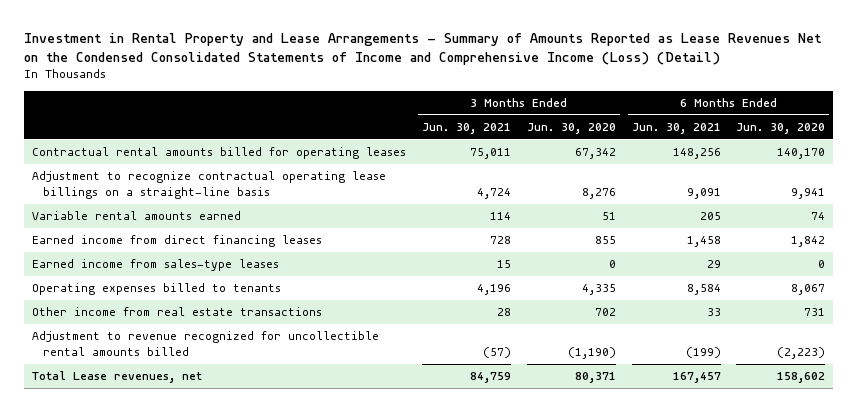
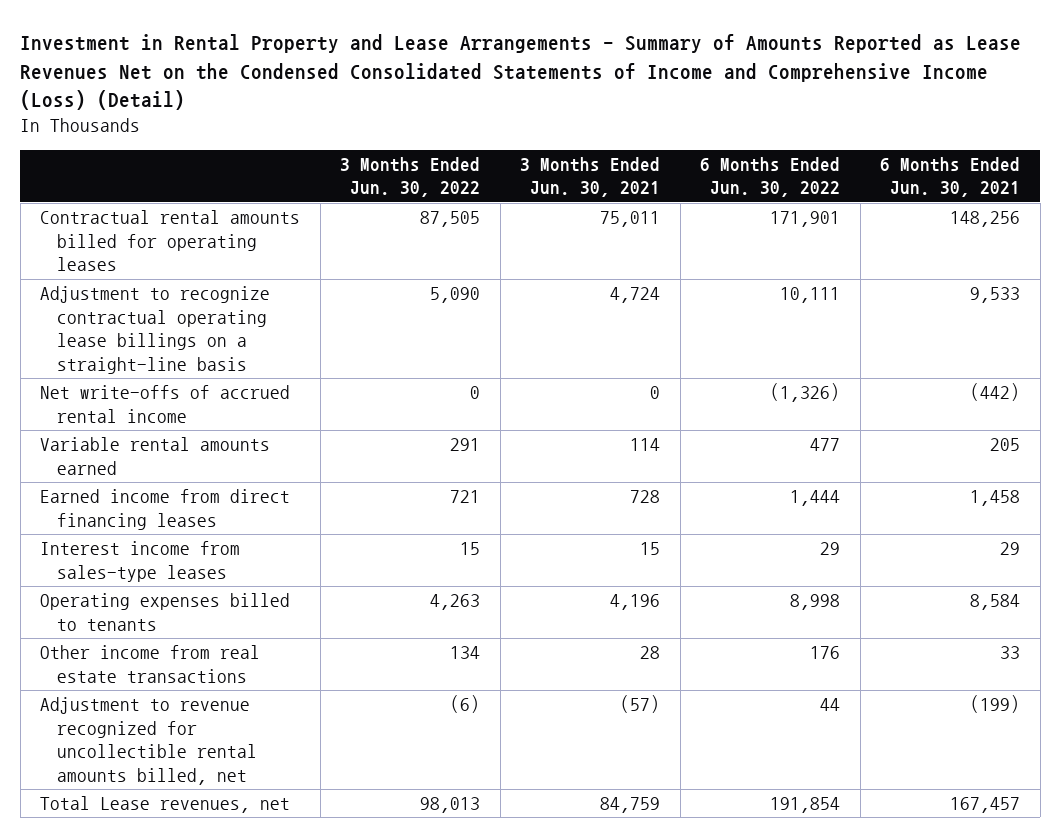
[526,123,616,135] Jun. 30, 2020 -> none
[736,123,826,135] Jun. 30, 2020 -> none
none -> [340,156,481,198] 3 Months Ended Jun. 30, 2022
none -> [700,156,841,198] 6 Months Ended Jun. 30, 2022
[686,187,721,199] 9,091 -> [970,287,1021,304] 9,533
none -> [40,385,291,423] Net write-offs of accrued rental income
[32,259,280,272] Earned income from sales-type leases -> [40,541,241,582] Interest income from sales-type leases
[32,331,380,356] Adjustment to revenue recognized for uncollectible rental amounts billed -> [40,697,258,786] Adjustment to revenue recognized for uncollectible rental amounts billed, net

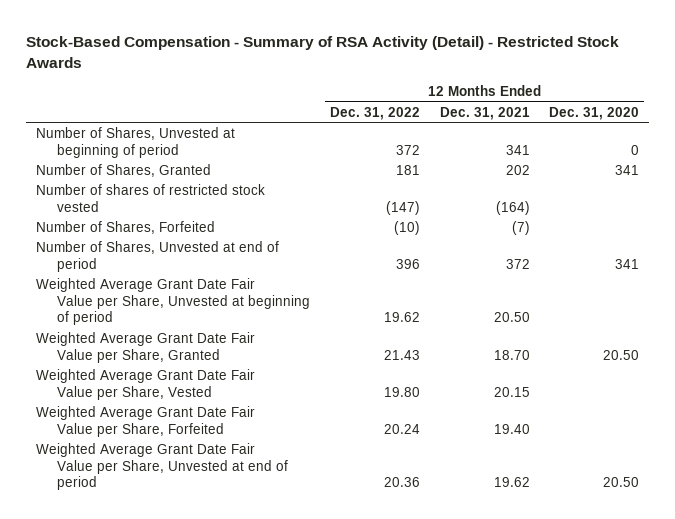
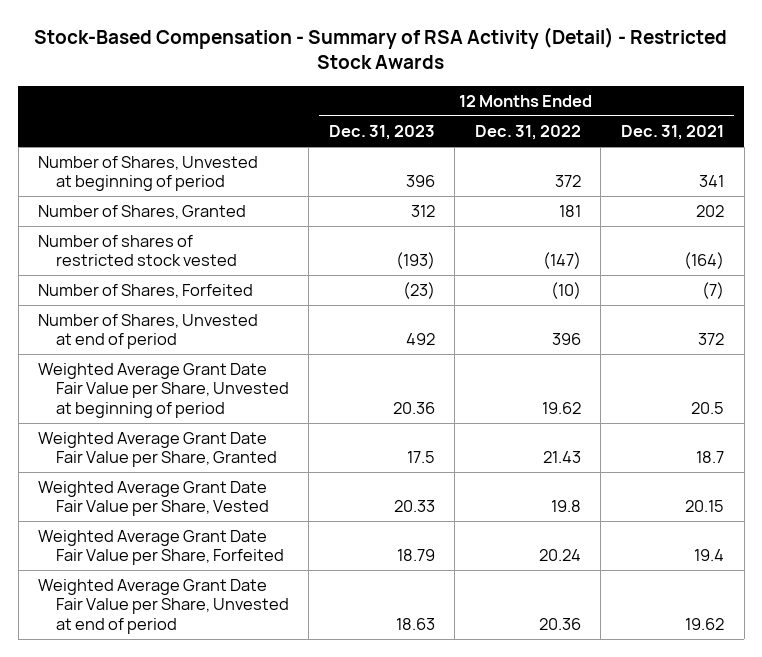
[549,106,640,120] Dec. 31, 2020 -> none
none -> [328,125,435,141] Dec. 31, 2023
[493,312,530,323] 20.50 -> [690,401,724,414] 20.5
[493,349,530,360] 18.70 -> [695,451,724,464] 18.7
[383,386,420,397] 19.80 -> [550,500,581,513] 19.8
[493,423,530,434] 19.40 -> [693,549,724,562] 19.4

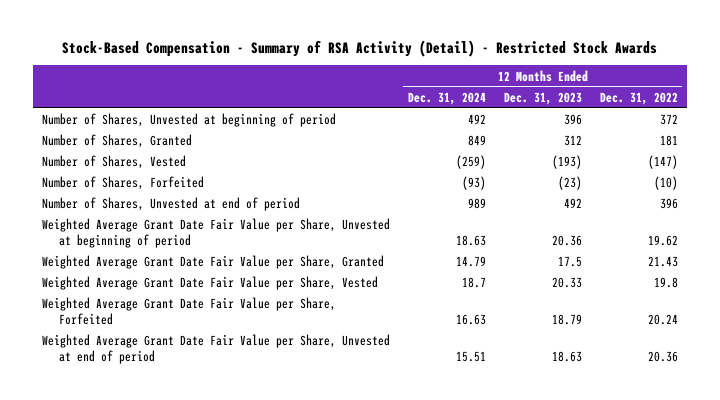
[620,125,724,141] Dec. 31, 2021 -> none
none -> [407,91,486,105] Dec. 31, 2024
[38,235,237,267] Number of shares of restricted stock vested -> [41,155,186,170] Number of Shares, Vested

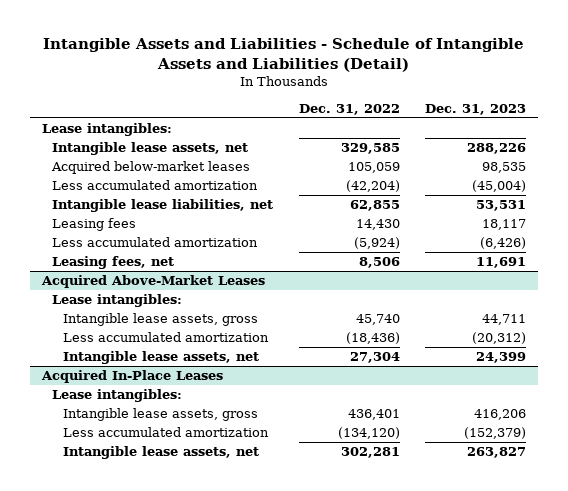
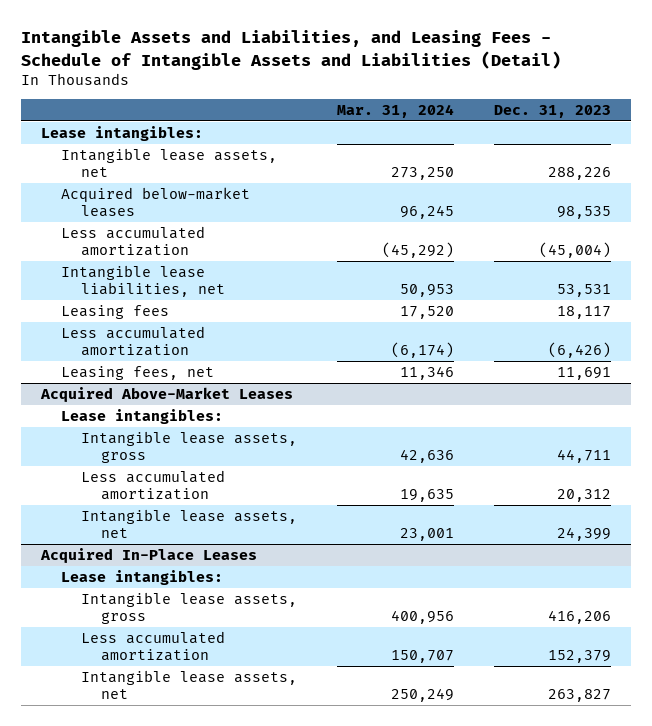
[42,38,524,72] Intangible Assets and Liabilities - Schedule of Intangible Assets and Liabilities (Detail) -> [21,30,562,70] Intangible Assets and Liabilities, and Leasing Fees - Schedule of Intangible Assets and Liabilities (Detail)
[298,103,400,115] Dec. 31, 2022 -> none
none -> [336,104,454,119] Mar. 31, 2024
[471,332,526,345] (20,312) -> [557,488,612,502] 20,312
[463,427,526,440] (152,379) -> [548,649,612,663] 152,379

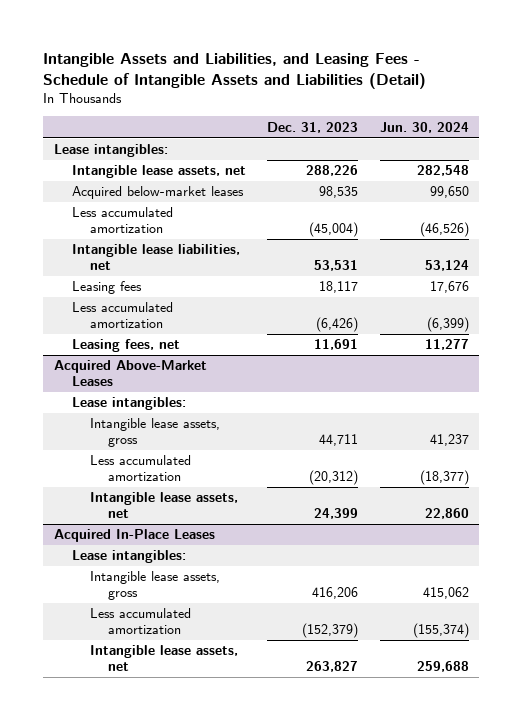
[336,104,454,119] Mar. 31, 2024 -> none
none -> [379,121,469,133] Jun. 30, 2024
[557,488,612,502] 20,312 -> [309,470,359,486] (20,312)
[548,649,612,663] 152,379 -> [302,623,359,639] (152,379)

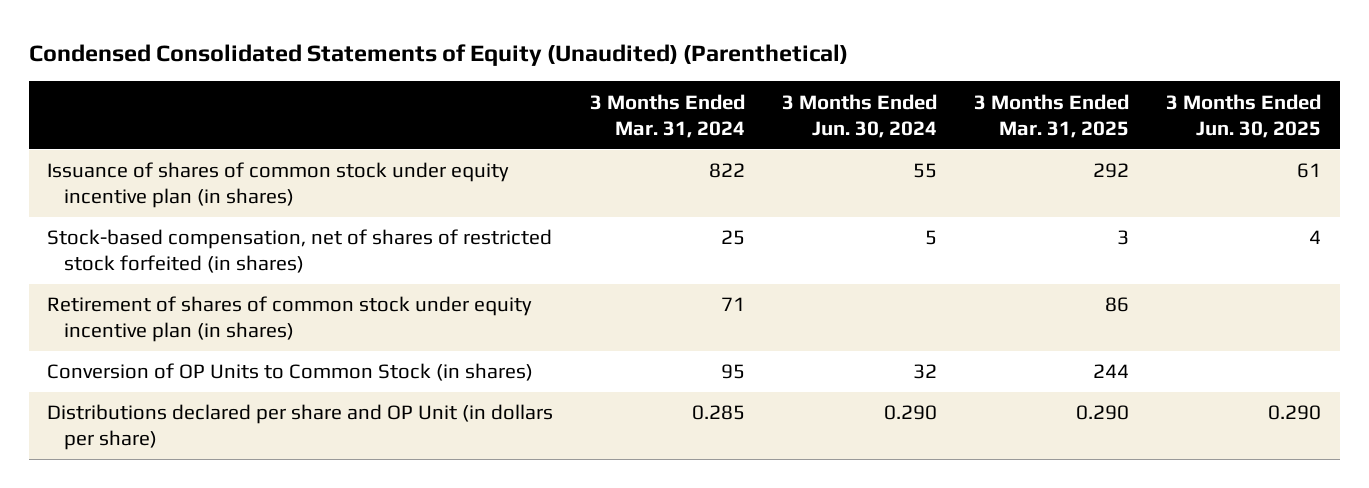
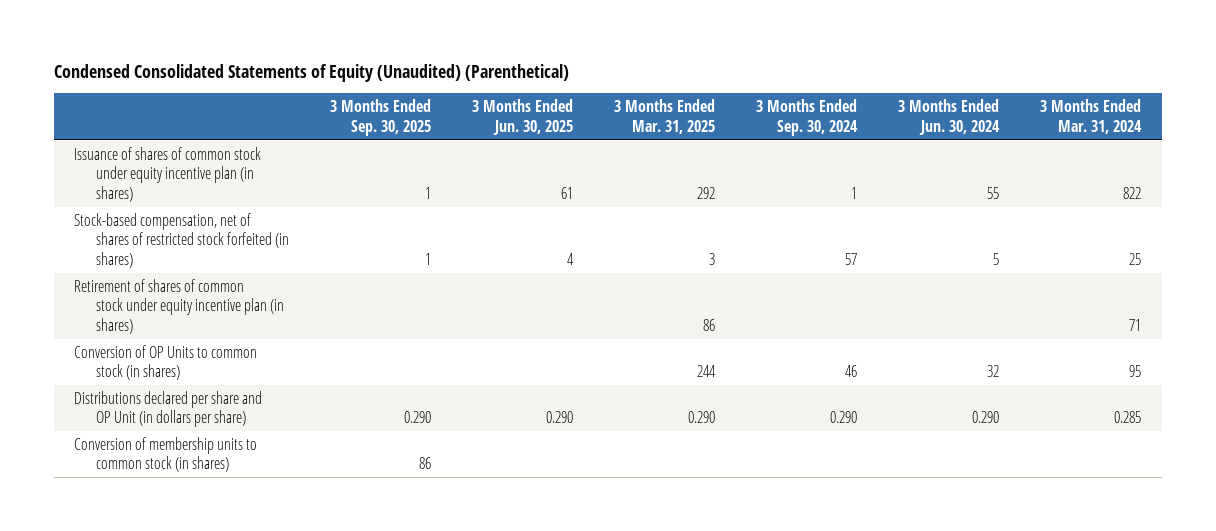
none -> [330,99,432,136] 3 Months Ended Sep. 30, 2025
none -> [756,99,859,136] 3 Months Ended Sep. 30, 2024
[47,363,534,382] Conversion of OP Units to Common Stock (in shares) -> [74,344,258,381] Conversion of OP Units to common stock (in shares)
none -> [74,436,258,473] Conversion of membership units to common stock (in shares)

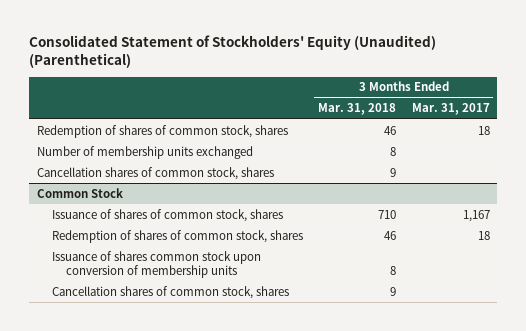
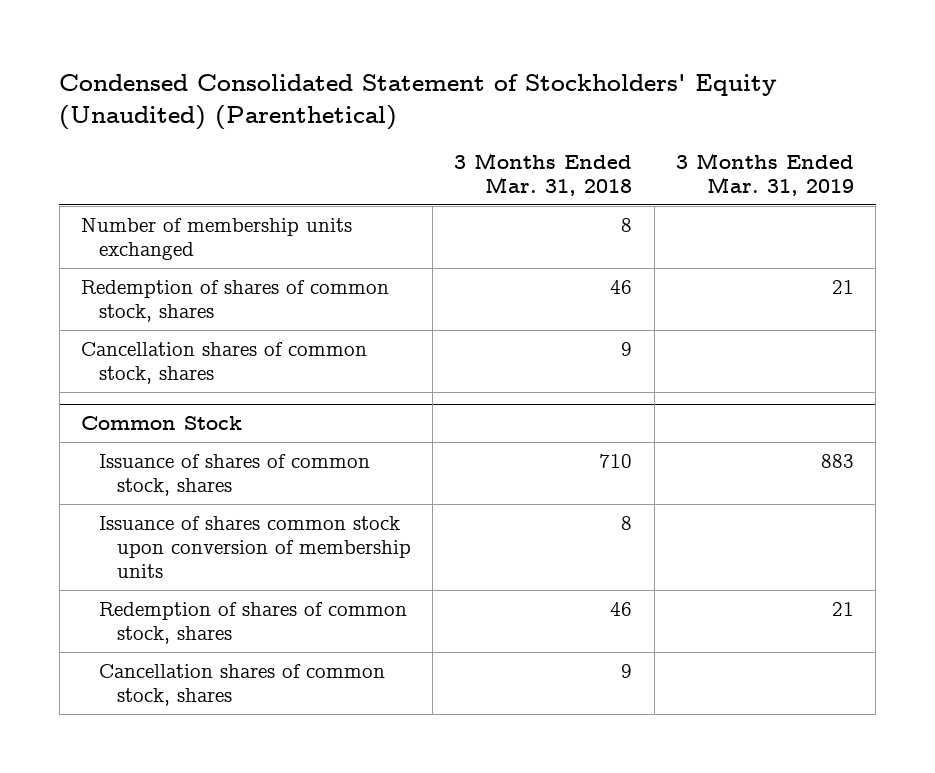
[29,35,437,69] Consolidated Statement of Stockholders' Equity (Unaudited) (Parenthetical) -> [59,74,778,130] Condensed Consolidated Statement of Stockholders' Equity (Unaudited) (Parenthetical)
[411,103,490,116] Mar. 31, 2017 -> none
none -> [676,152,855,197] 3 Months Ended Mar. 31, 2019
[36,124,288,138] Redemption of shares of common stock, shares -> [81,279,390,323] Redemption of shares of common stock, shares
[51,229,303,243] Redemption of shares of common stock, shares -> [98,601,407,645] Redemption of shares of common stock, shares

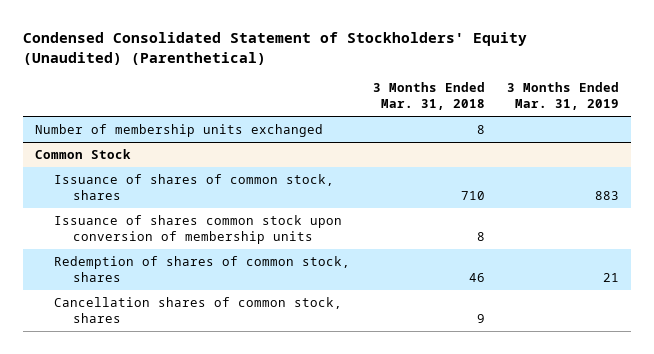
[81,279,390,323] Redemption of shares of common stock, shares -> none
[81,341,368,385] Cancellation shares of common stock, shares -> none

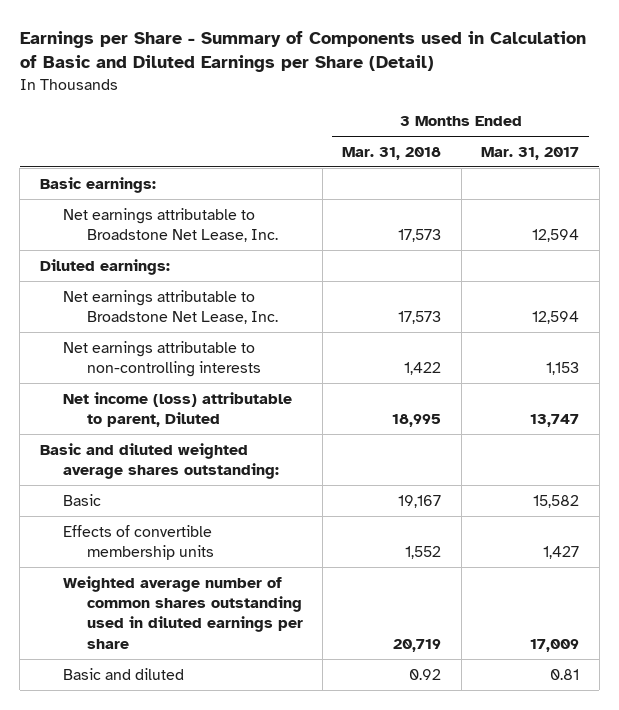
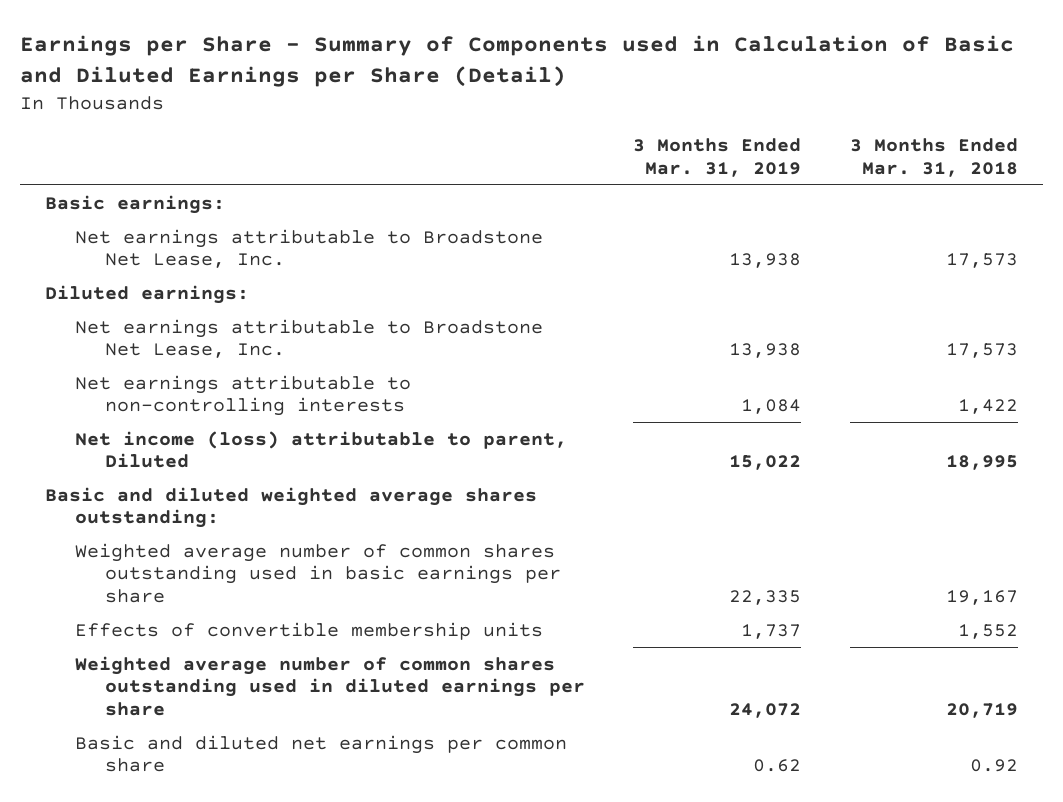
[481,146,580,160] Mar. 31, 2017 -> none
none -> [633,137,802,177] 3 Months Ended Mar. 31, 2019
[63,493,102,506] Basic -> [74,542,561,604] Weighted average number of common shares outstanding used in basic earnings per share
[63,667,185,680] Basic and diluted -> [74,734,567,773] Basic and diluted net earnings per common share

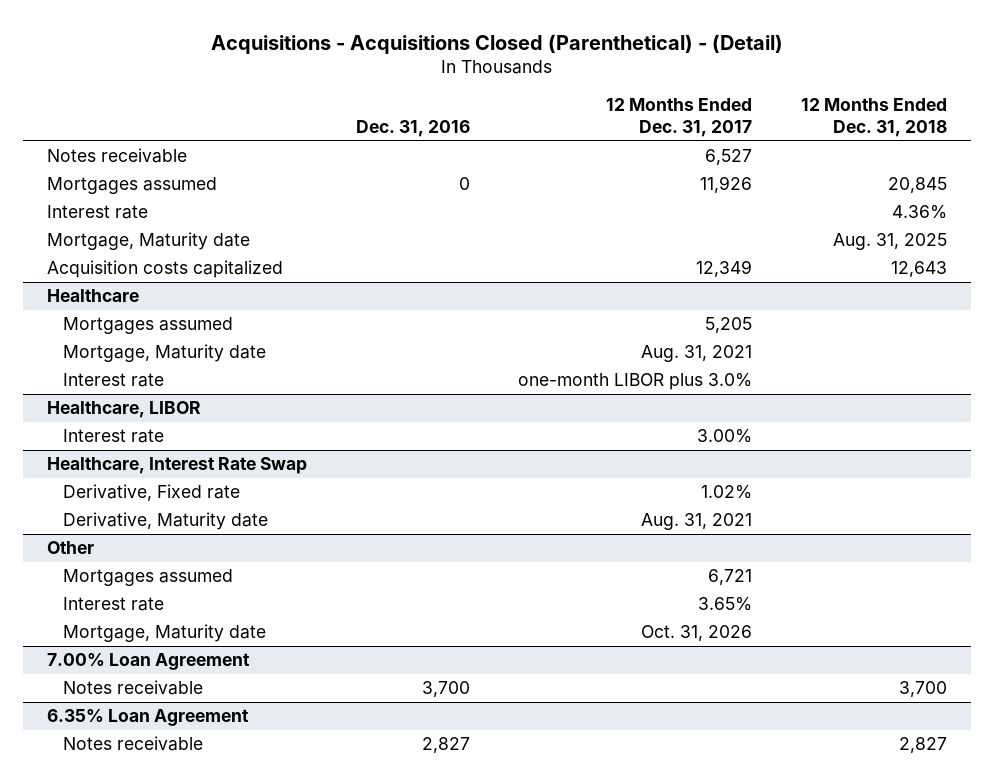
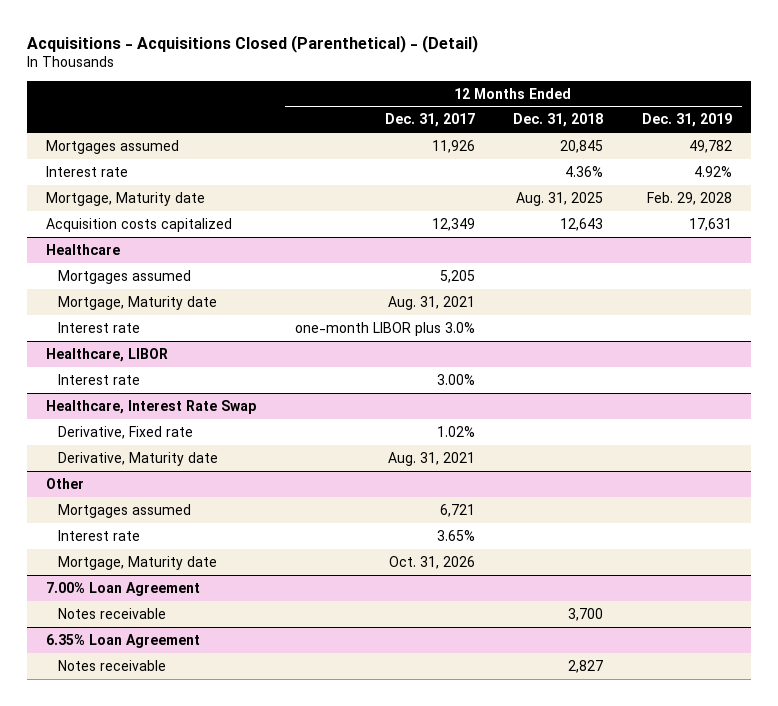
[355,120,470,138] Dec. 31, 2016 -> none
none -> [642,113,733,128] Dec. 31, 2019
[46,148,187,164] Notes receivable -> none

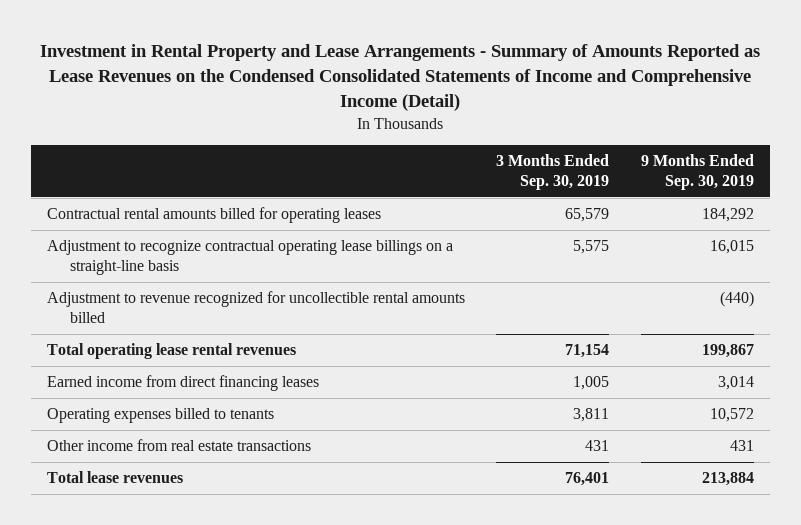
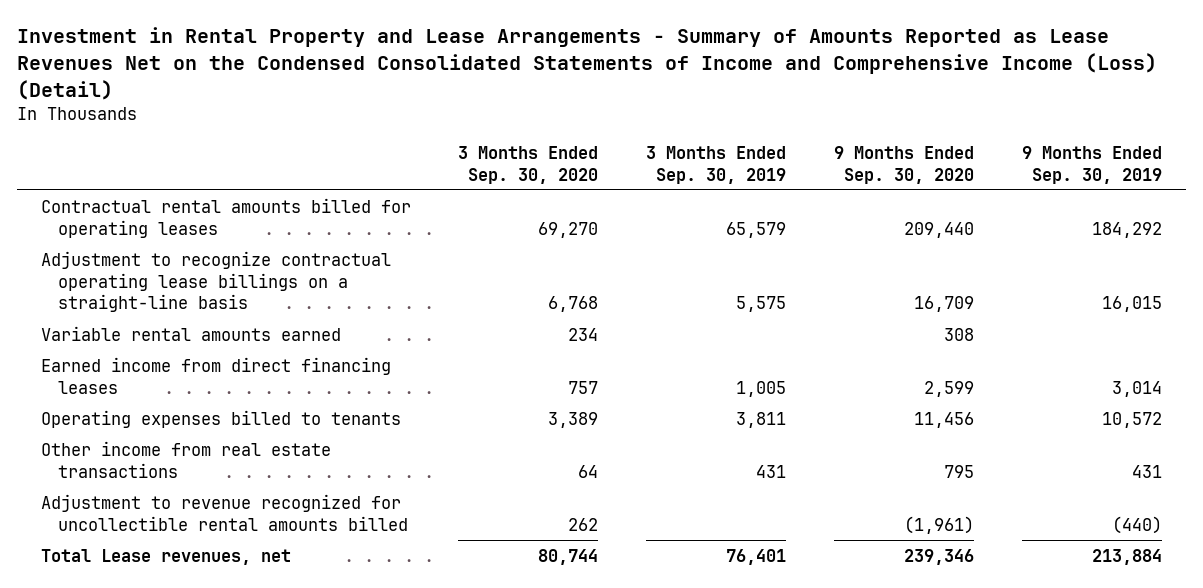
[40,43,761,111] Investment in Rental Property and Lease Arrangements - Summary of Amounts Reported as Lease Revenues on the Condensed Consolidated Statements of Income and Comprehensive Income (Detail) -> [16,27,1157,100] Investment in Rental Property and Lease Arrangements - Summary of Amounts Reported as Lease Revenues Net on the Condensed Consolidated Statements of Income and Comprehensive Income (Loss) (Detail)
none -> [458,145,599,184] 3 Months Ended Sep. 30, 2020
none -> [834,145,975,184] 9 Months Ended Sep. 30, 2020
[47,343,297,360] Total operating lease rental revenues -> none
none -> [40,325,341,341] Variable rental amounts earned
[47,291,466,324] Adjustment to revenue recognized for uncollectible rental amounts billed -> [40,493,408,531] Adjustment to revenue recognized for uncollectible rental amounts billed
[47,471,184,484] Total lease revenues -> [40,548,291,565] Total Lease revenues, net

